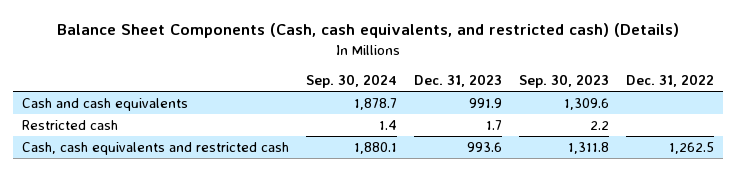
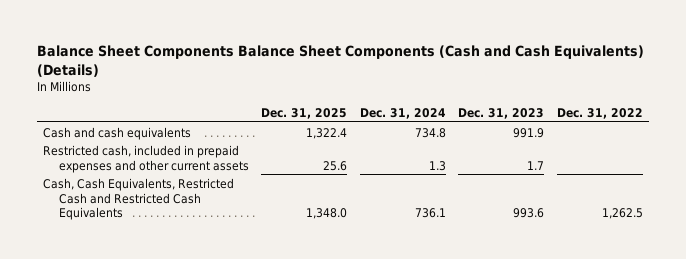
[57,23,680,39] Balance Sheet Components (Cash, cash equivalents, and restricted cash) (Details) -> [36,44,644,77] Balance Sheet Components Balance Sheet Components (Cash and Cash Equivalents) (Details)
[305,74,397,89] Sep. 30, 2024 -> none
[519,74,610,89] Sep. 30, 2023 -> none
none -> [261,108,348,120] Dec. 31, 2025
none -> [359,108,446,120] Dec. 31, 2024
[21,119,118,130] Restricted cash -> [43,144,249,173] Restricted cash, included in prepaid expenses and other current assets
[21,141,289,155] Cash, cash equivalents and restricted cash -> [43,177,235,221] Cash, Cash Equivalents, Restricted Cash and Restricted Cash Equivalents

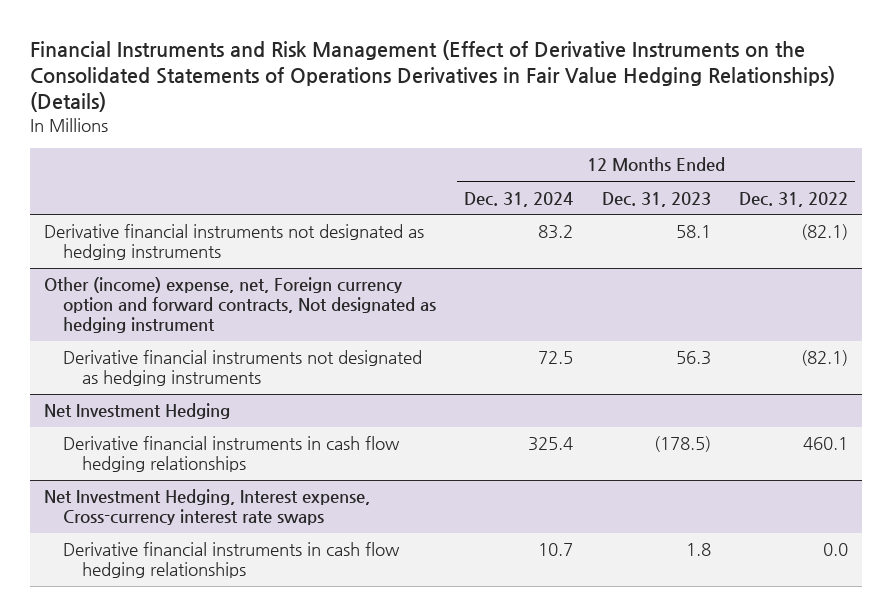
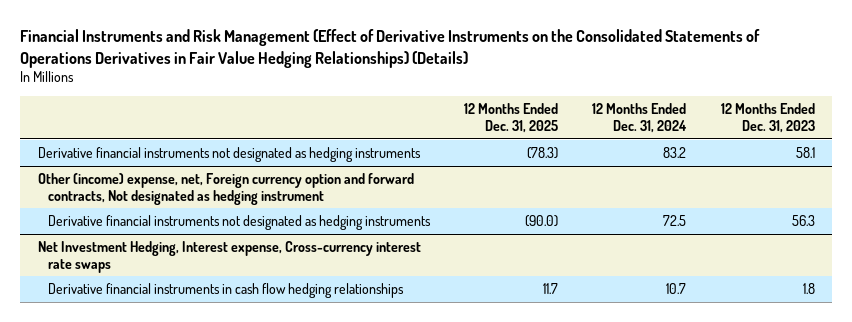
[739,191,849,207] Dec. 31, 2022 -> none
none -> [464,103,559,133] 12 Months Ended Dec. 31, 2025
[44,403,231,420] Net Investment Hedging -> none
[63,436,401,473] Derivative financial instruments in cash flow hedging relationships -> none

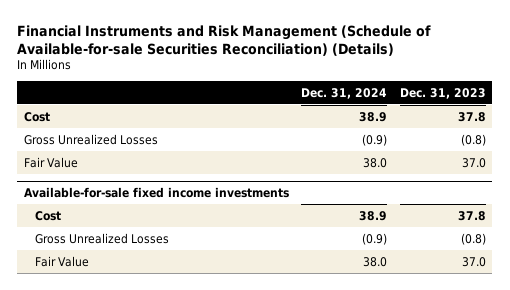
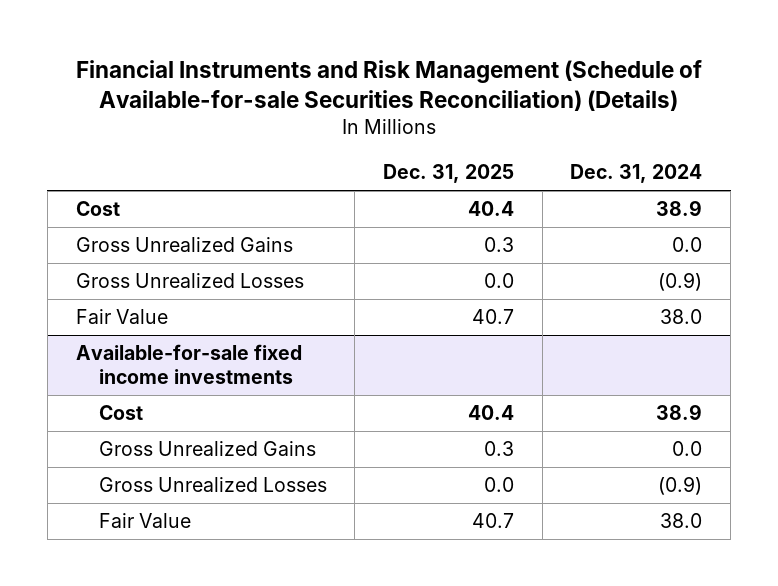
[399,87,486,99] Dec. 31, 2023 -> none
none -> [382,164,514,184] Dec. 31, 2025
none -> [75,237,293,253] Gross Unrealized Gains
none -> [98,441,316,457] Gross Unrealized Gains

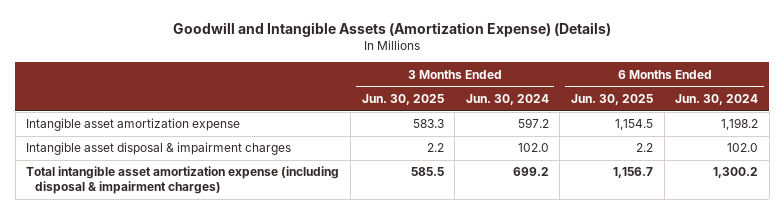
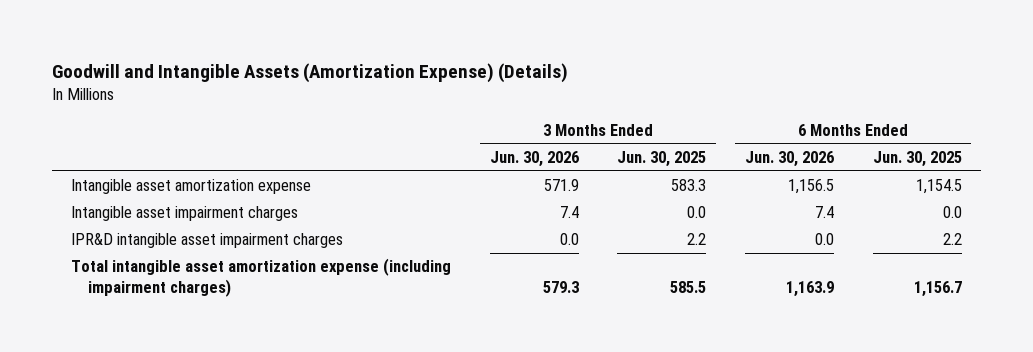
[465,93,549,105] Jun. 30, 2024 -> none
[675,93,759,105] Jun. 30, 2024 -> none
none -> [489,151,579,168] Jun. 30, 2026
none -> [744,151,834,168] Jun. 30, 2026
none -> [71,206,299,222] Intangible asset impairment charges
[26,142,292,156] Intangible asset disposal & impairment charges -> [71,233,344,249] IPR&D intangible asset impairment charges
[26,166,340,195] Total intangible asset amortization expense (including disposal & impairment charges) -> [71,258,452,297] Total intangible asset amortization expense (including impairment charges)

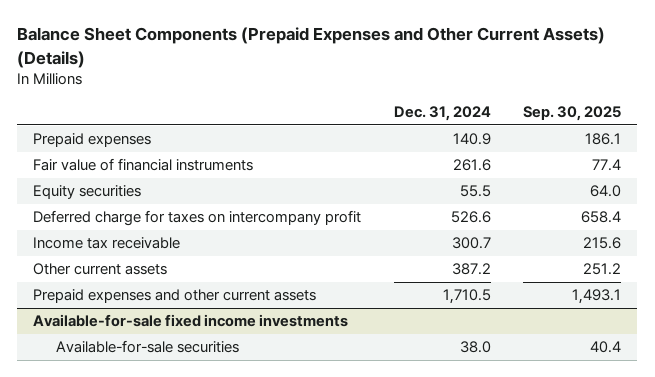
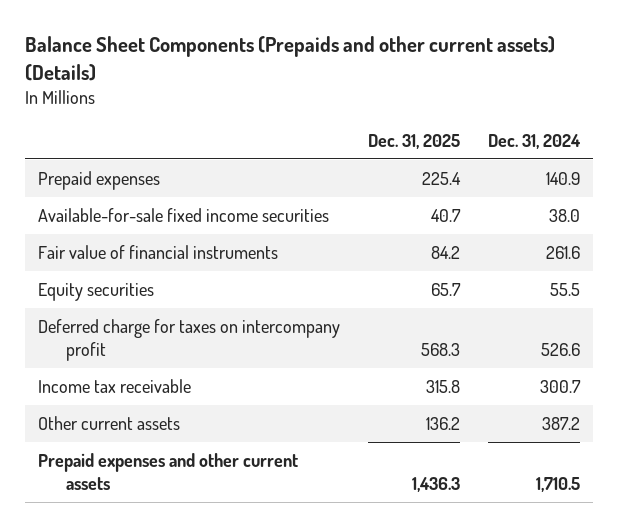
[17,27,606,68] Balance Sheet Components (Prepaid Expenses and Other Current Assets) (Details) -> [24,36,555,81] Balance Sheet Components (Prepaids and other current assets) (Details)
[523,105,622,121] Sep. 30, 2025 -> none
none -> [367,133,460,149] Dec. 31, 2025
none -> [38,207,330,222] Available-for-sale fixed income securities
[33,314,349,328] Available-for-sale fixed income investments -> none
[56,340,240,354] Available-for-sale securities -> none

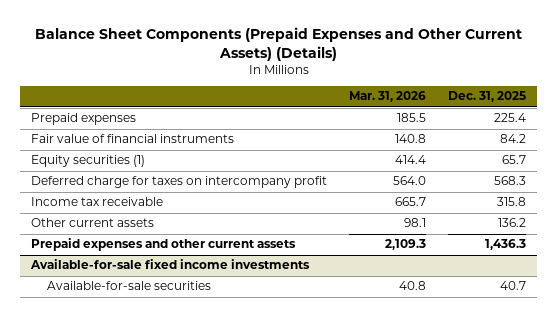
[24,36,555,81] Balance Sheet Components (Prepaids and other current assets) (Details) -> [34,27,522,61] Balance Sheet Components (Prepaid Expenses and Other Current Assets) (Details)
[487,133,581,149] Dec. 31, 2024 -> none
none -> [349,91,427,103] Mar. 31, 2026
[38,207,330,222] Available-for-sale fixed income securities -> none
[38,282,155,301] Equity securities -> [31,155,146,168] Equity securities (1)
none -> [30,259,311,270] Available-for-sale fixed income investments
none -> [47,281,212,291] Available-for-sale securities

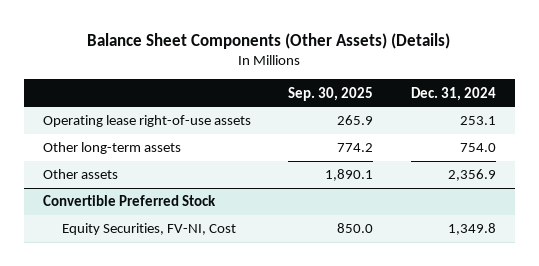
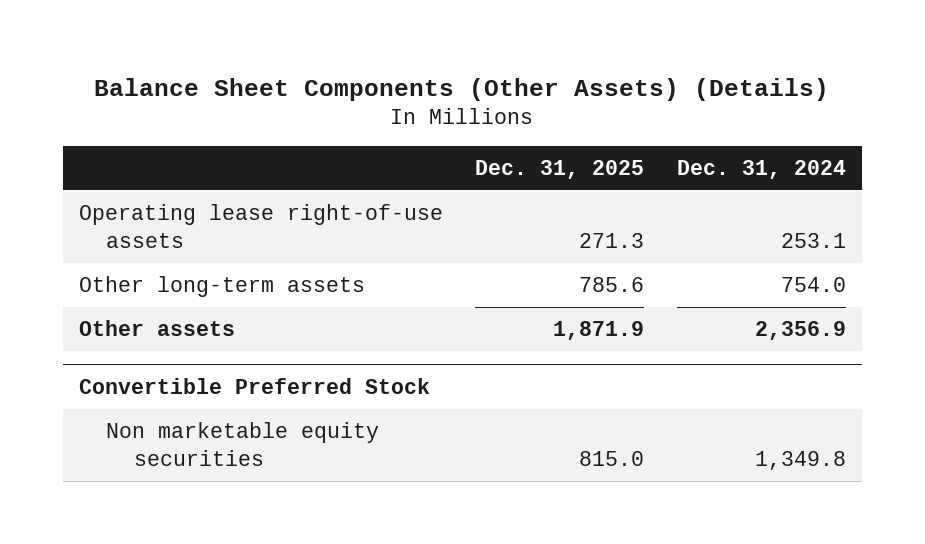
[288,86,374,101] Sep. 30, 2025 -> none
none -> [475,159,645,179] Dec. 31, 2025
[61,223,236,236] Equity Securities, FV-NI, Cost -> [106,422,380,466] Non marketable equity securities

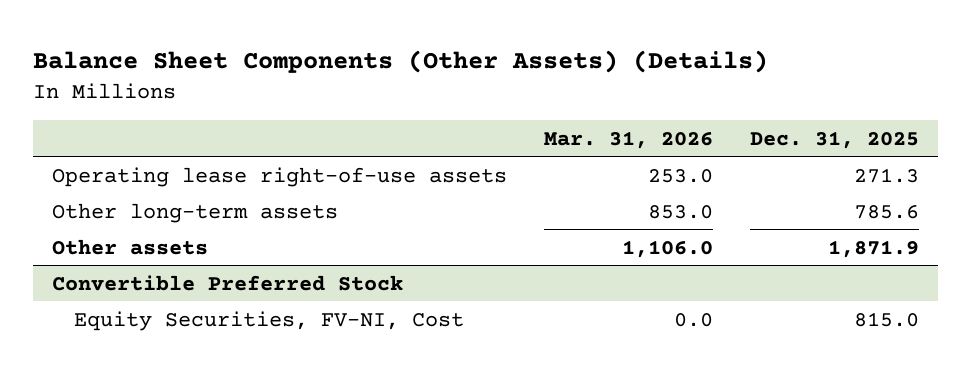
[677,159,847,179] Dec. 31, 2024 -> none
none -> [544,130,714,149] Mar. 31, 2026
[106,422,380,466] Non marketable equity securities -> [74,310,465,331] Equity Securities, FV-NI, Cost

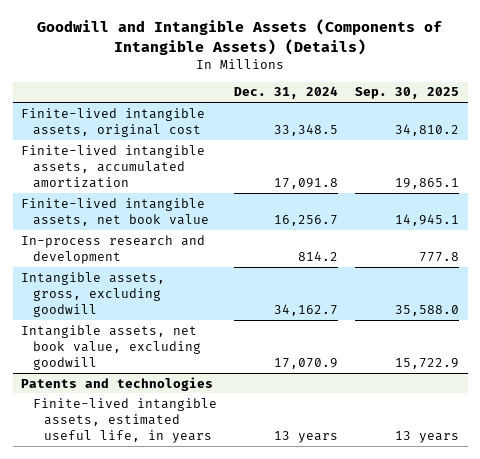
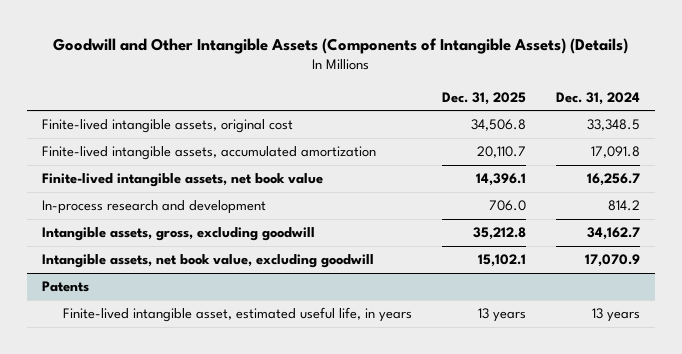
[37,19,443,56] Goodwill and Intangible Assets (Components of Intangible Assets) (Details) -> [52,37,628,54] Goodwill and Other Intangible Assets (Components of Intangible Assets) (Details)
[355,87,460,100] Sep. 30, 2025 -> none
none -> [441,91,526,105] Dec. 31, 2025
[21,376,214,391] Patents and technologies -> [42,281,90,293] Patents
[32,397,217,444] Finite-lived intangible assets, estimated useful life, in years -> [62,307,412,323] Finite-lived intangible asset, estimated useful life, in years

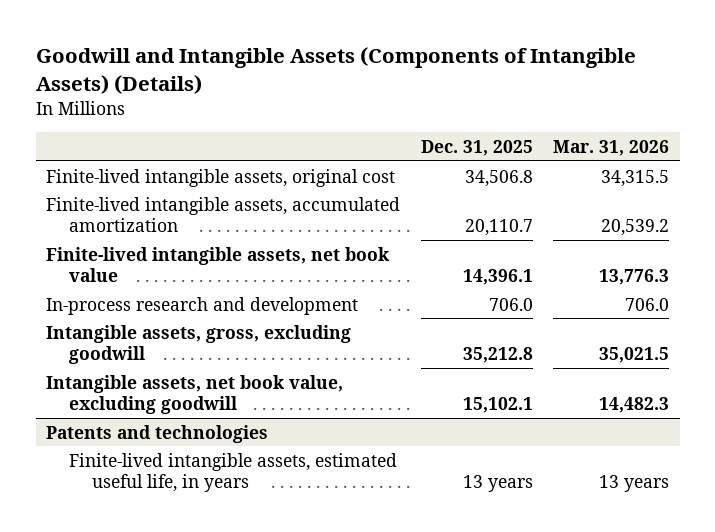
[52,37,628,54] Goodwill and Other Intangible Assets (Components of Intangible Assets) (Details) -> [35,47,636,94] Goodwill and Intangible Assets (Components of Intangible Assets) (Details)
[555,91,640,105] Dec. 31, 2024 -> none
none -> [553,139,670,156] Mar. 31, 2026
[42,281,90,293] Patents -> [46,424,269,443] Patents and technologies
[62,307,412,323] Finite-lived intangible asset, estimated useful life, in years -> [69,452,398,492] Finite-lived intangible assets, estimated useful life, in years

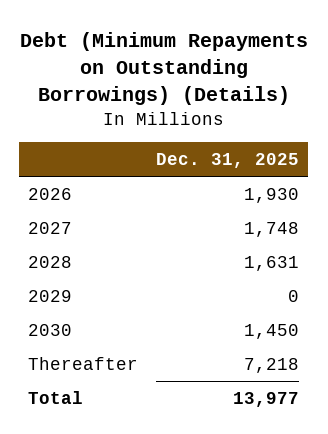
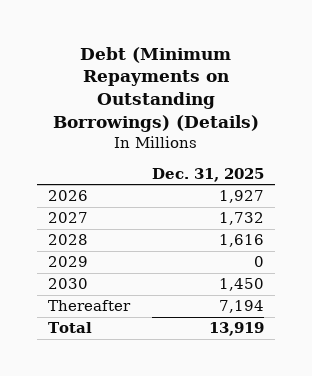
[244,187,300,203] 1,930 -> [219,190,265,204] 1,927
[244,221,300,237] 1,748 -> [219,212,265,226] 1,732
[244,255,300,271] 1,631 -> [219,234,265,248] 1,616
[244,357,300,373] 7,218 -> [219,300,265,314] 7,194
[233,391,300,407] 13,977 -> [209,322,265,337] 13,919

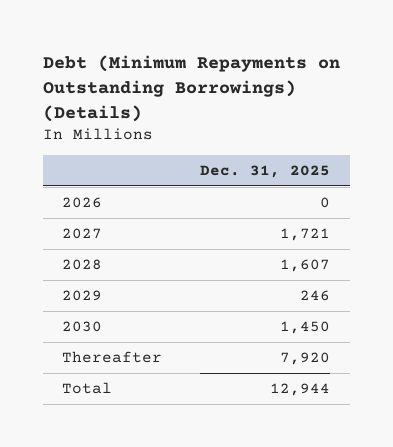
[219,190,265,204] 1,927 -> [320,196,331,208] 0
[219,212,265,226] 1,732 -> [280,227,331,241] 1,721
[219,234,265,248] 1,616 -> [280,258,331,272] 1,607
[254,256,265,268] 0 -> [300,289,331,301] 246
[219,300,265,314] 7,194 -> [280,351,331,365] 7,920
[209,322,265,337] 13,919 -> [270,382,331,396] 12,944

